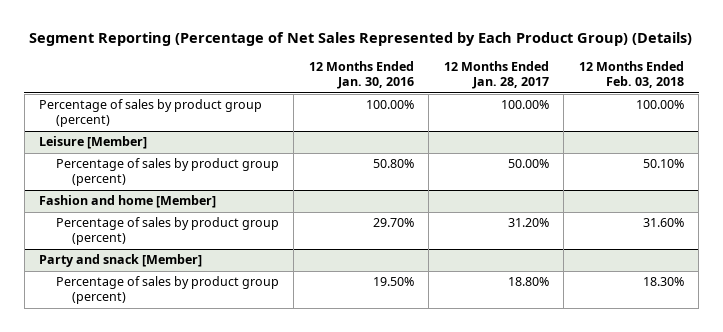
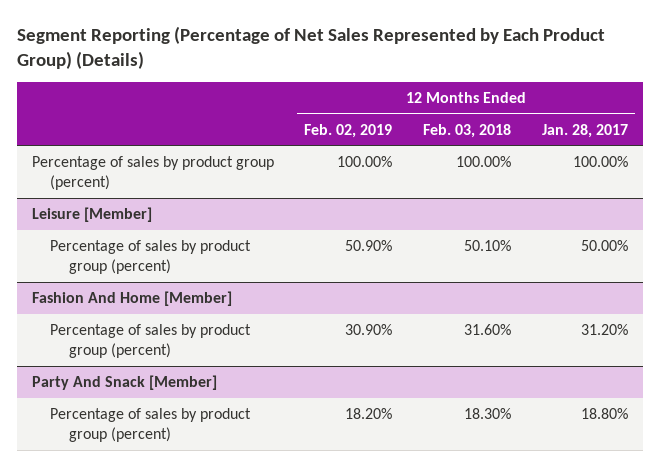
[308,61,414,90] 12 Months Ended Jan. 30, 2016 -> none
none -> [304,123,393,138] Feb. 02, 2019
[39,195,217,209] Fashion and home [Member] -> [31,290,232,306] Fashion And Home [Member]
[39,254,203,268] Party and snack [Member] -> [31,374,217,390] Party And Snack [Member]

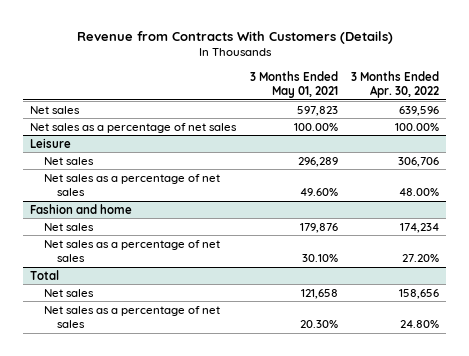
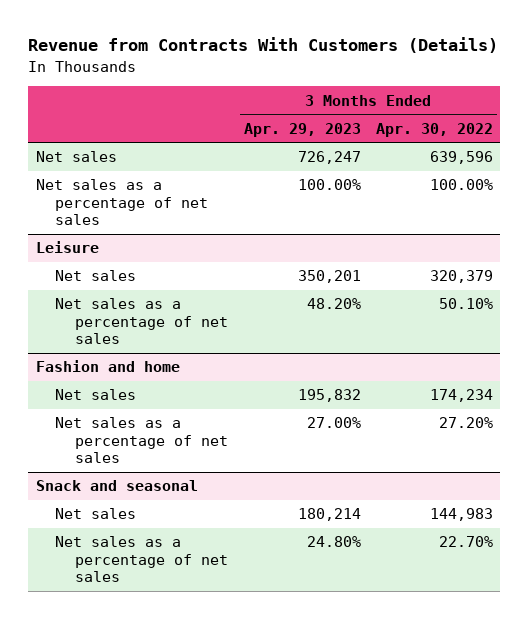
[249,70,338,99] 3 Months Ended May 01, 2021 -> none
none -> [243,122,361,137] Apr. 29, 2023
[398,156,440,167] 306,706 -> [429,270,493,284] 320,379
[399,188,440,197] 48.00% -> [438,298,493,310] 50.10%
[30,269,60,280] Total -> [35,480,198,492] Snack and seasonal
[399,288,440,299] 158,656 -> [429,508,493,522] 144,983
[400,320,440,329] 24.80% -> [438,536,493,548] 22.70%

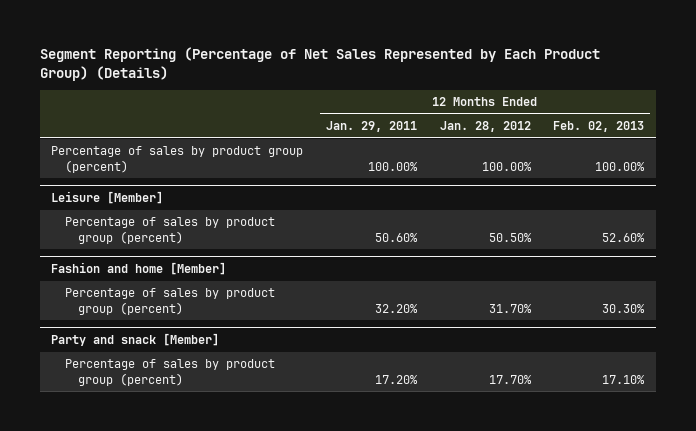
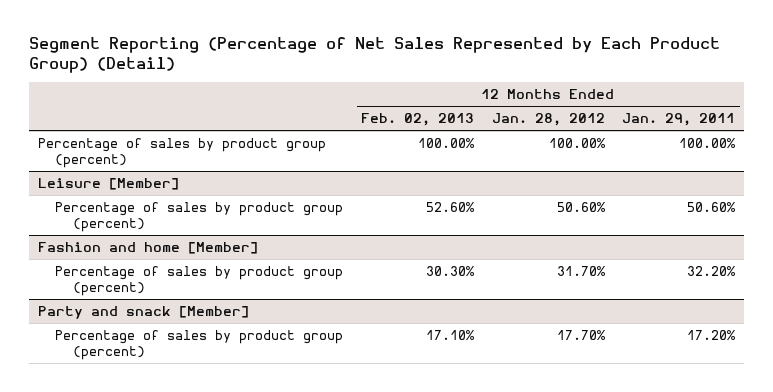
[39,46,600,81] Segment Reporting (Percentage of Net Sales Represented by Each Product Group) (Details) -> [29,37,721,73] Segment Reporting (Percentage of Net Sales Represented by Each Product Group) (Detail)
[488,232,532,242] 50.50% -> [556,201,606,212] 50.60%

